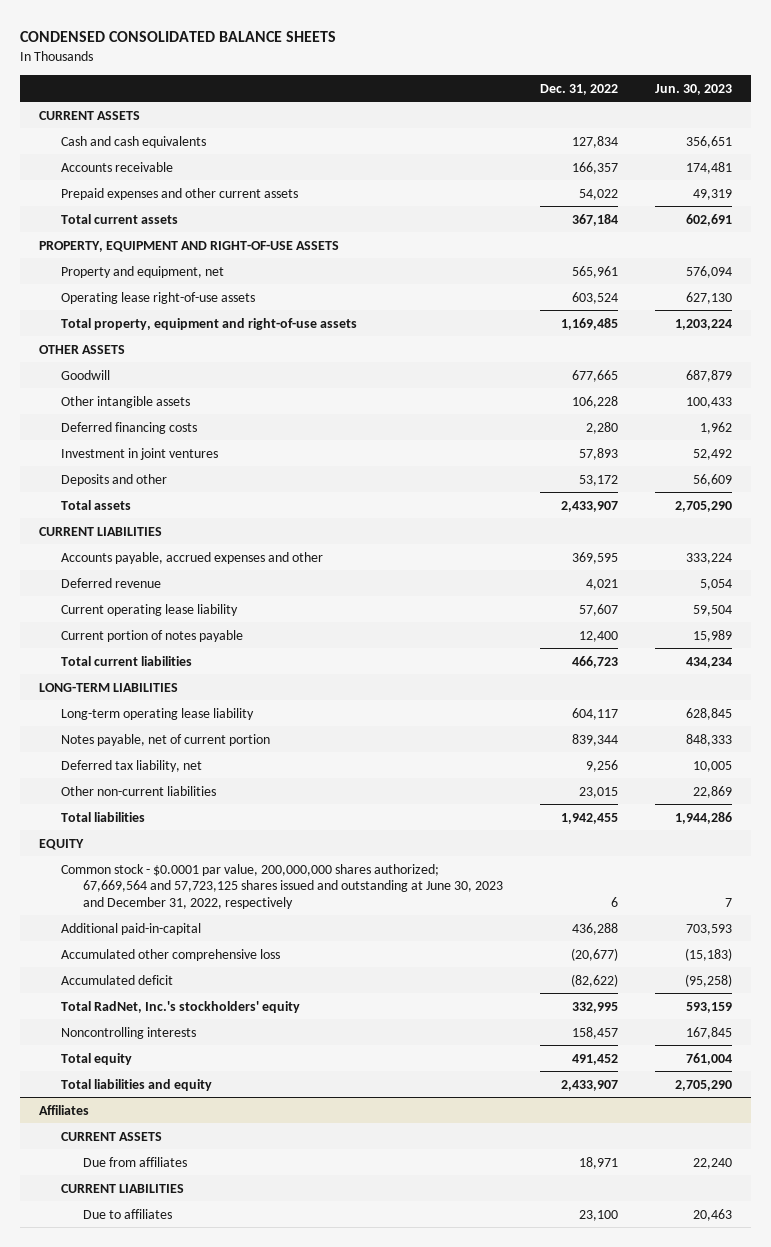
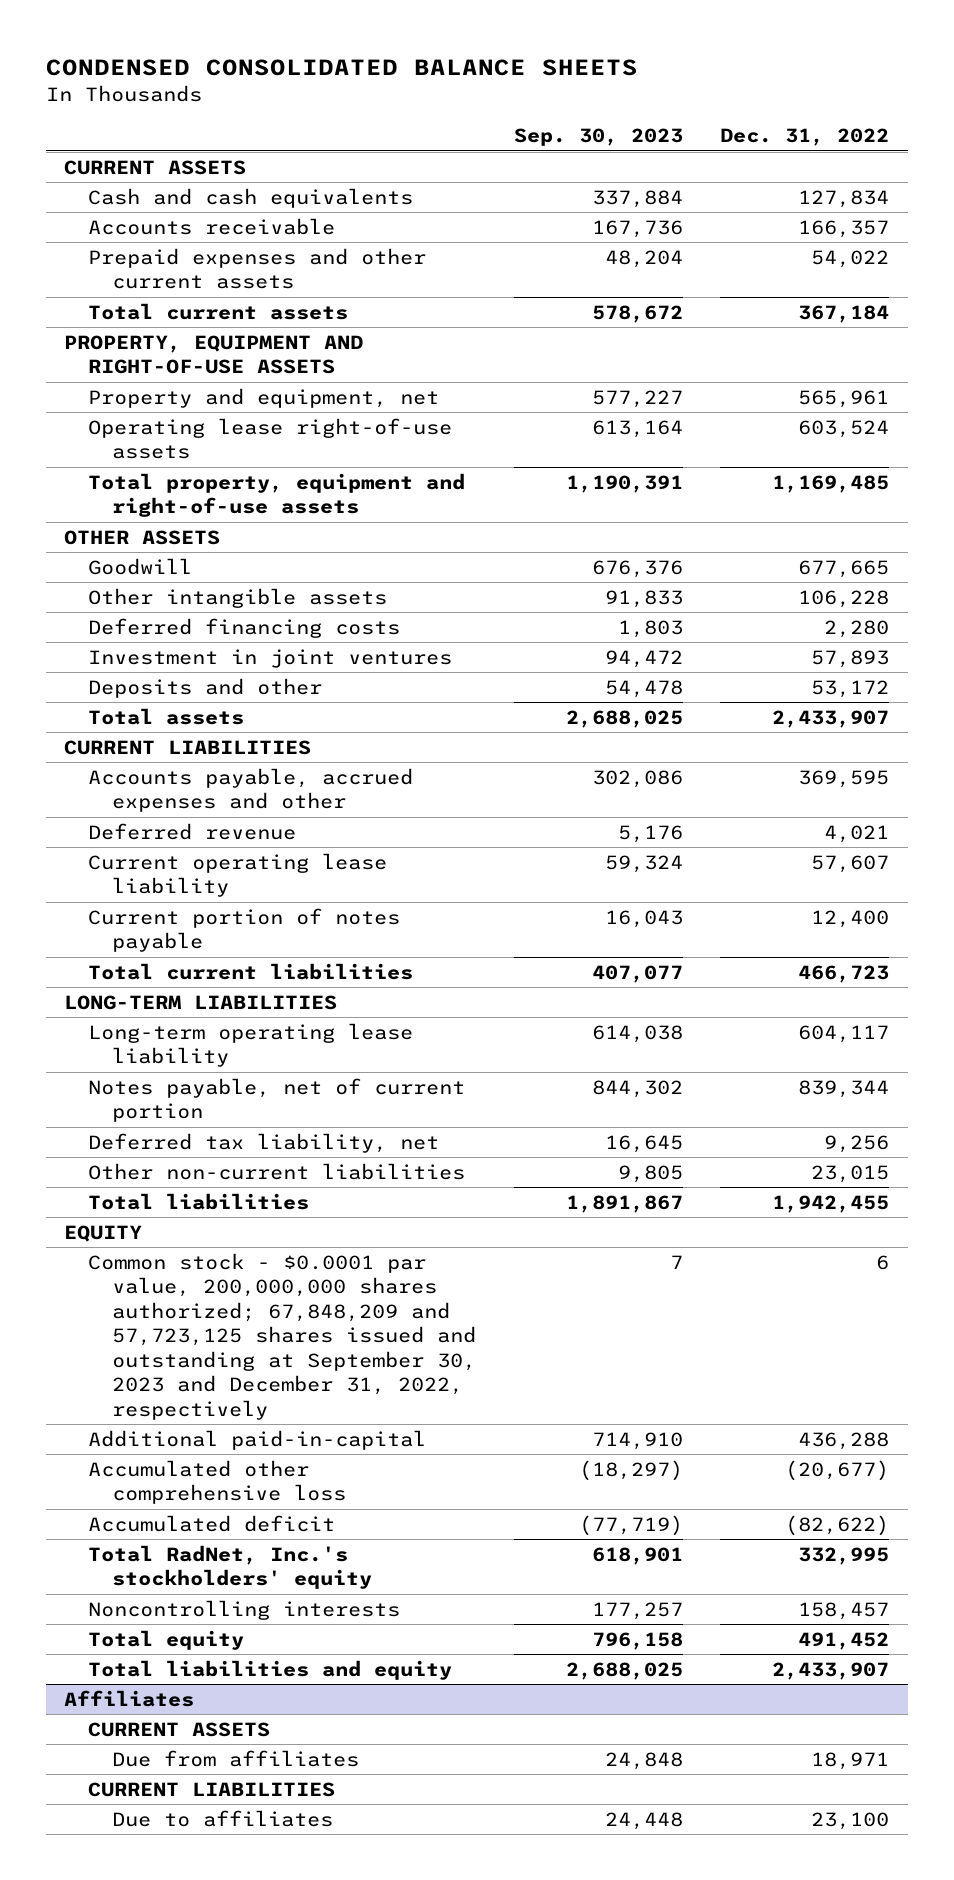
[655,83,733,95] Jun. 30, 2023 -> none
none -> [513,128,683,147] Sep. 30, 2023
[61,863,504,909] Common stock - $0.0001 par value, 200,000,000 shares authorized; 67,669,564 and 57,723,125 shares issued and outstanding at June 30, 2023 and December 31, 2022, respectively -> [88,1252,477,1420] Common stock - $0.0001 par value, 200,000,000 shares authorized; 67,848,209 and 57,723,125 shares issued and outstanding at September 30, 2023 and December 31, 2022, respectively

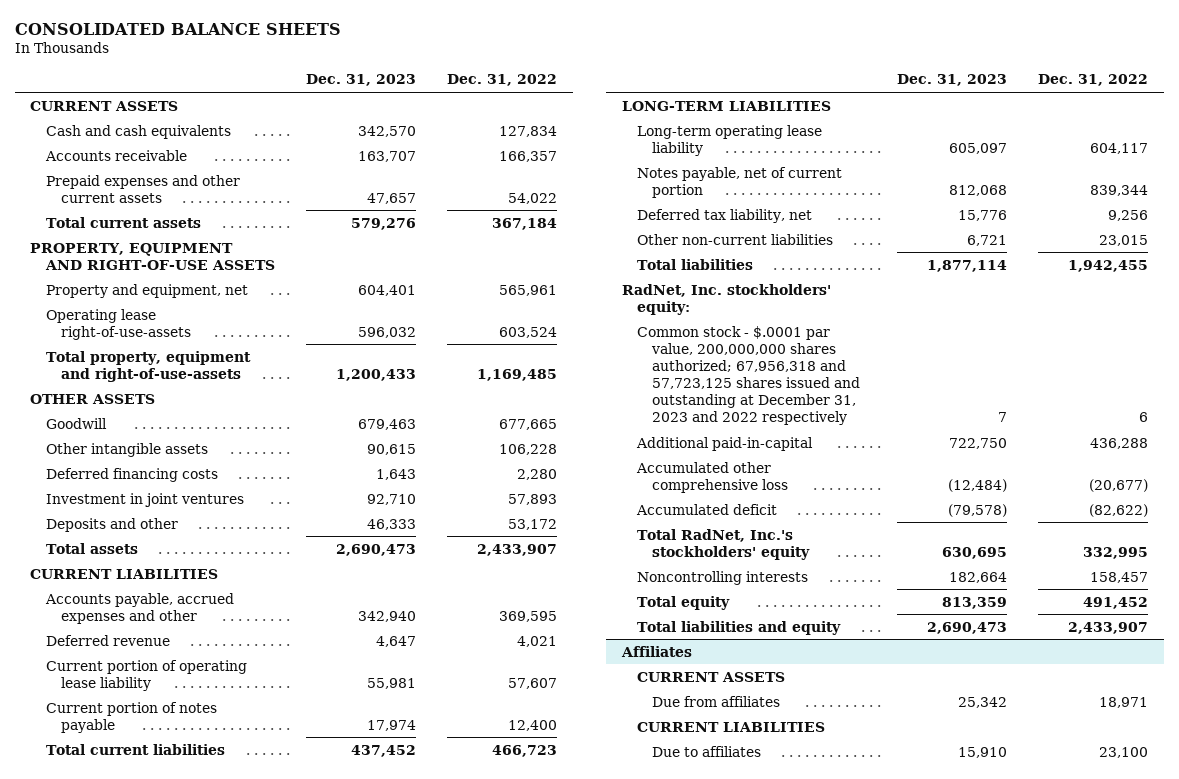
[45,59,638,77] CONDENSED CONSOLIDATED BALANCE SHEETS -> [14,23,341,36] CONSOLIDATED BALANCE SHEETS
[513,128,683,147] Sep. 30, 2023 -> none
none -> [305,74,416,87] Dec. 31, 2023
[88,417,453,460] Operating lease right-of-use assets -> [45,308,191,340] Operating lease right-of-use-assets
[88,472,466,518] Total property, equipment and right-of-use assets -> [45,350,251,382] Total property, equipment and right-of-use-assets
[88,852,388,898] Current operating lease liability -> [45,659,247,691] Current portion of operating lease liability
[64,1224,143,1242] EQUITY -> none
none -> [621,283,831,315] RadNet, Inc. stockholders' equity:
[88,1252,477,1420] Common stock - $0.0001 par value, 200,000,000 shares authorized; 67,848,209 and 57,723,125 shares issued and outstanding at September 30, 2023 and December 31, 2022, respectively -> [636,325,860,426] Common stock - $.0001 par value, 200,000,000 shares authorized; 67,956,318 and 57,723,125 shares issued and outstanding at December 31, 2023 and 2022 respectively

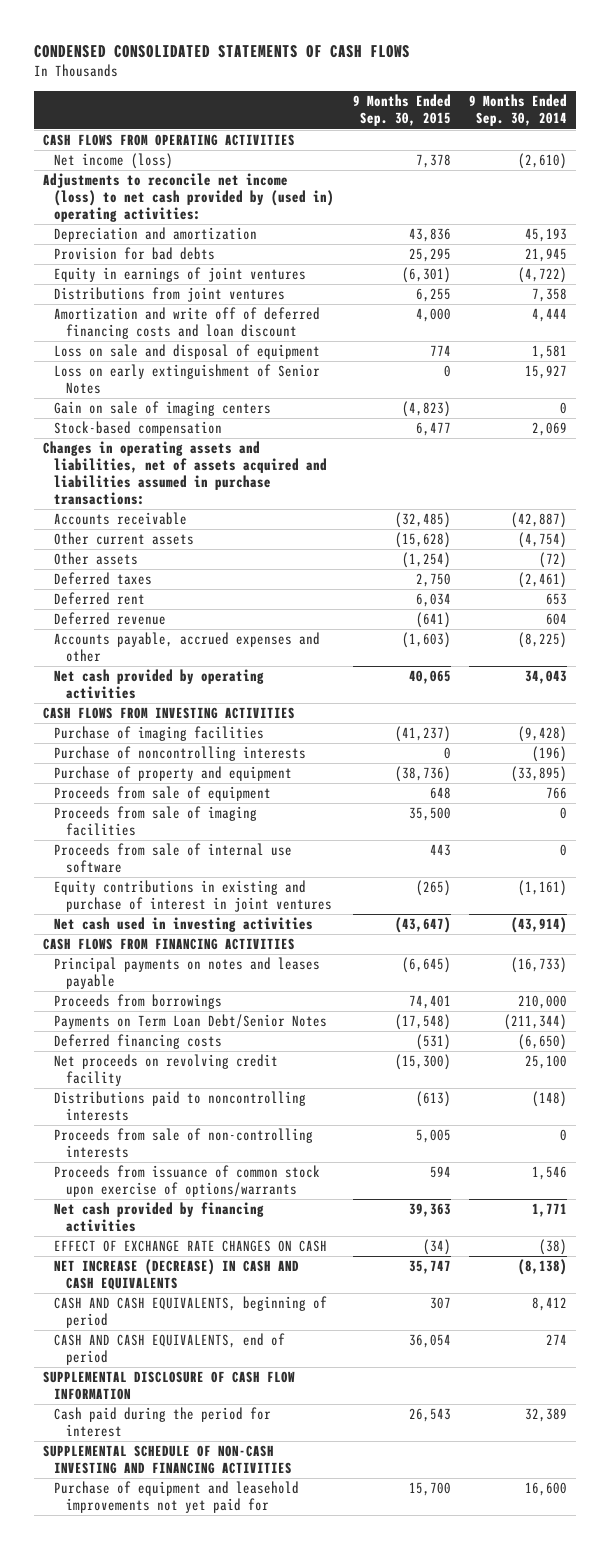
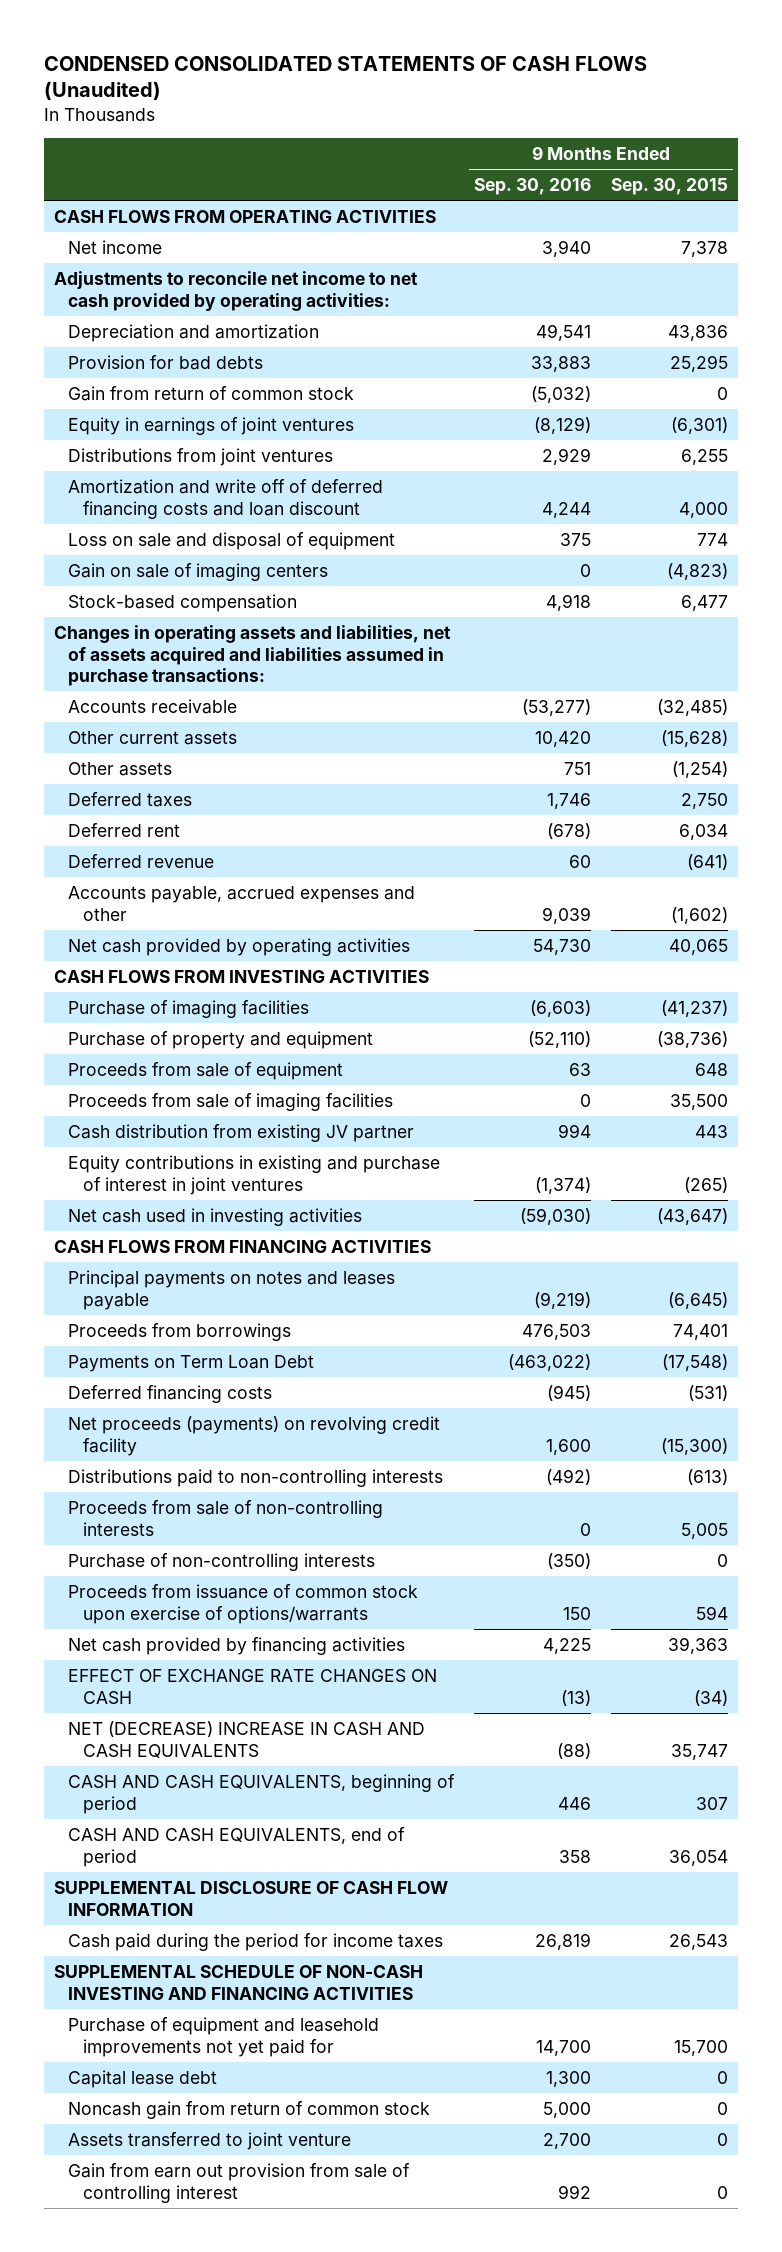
[33,44,410,58] CONDENSED CONSOLIDATED STATEMENTS OF CASH FLOWS -> [43,55,647,101] CONDENSED CONSOLIDATED STATEMENTS OF CASH FLOWS (Unaudited)
[469,94,568,127] 9 Months Ended Sep. 30, 2014 -> none
none -> [474,177,592,195] Sep. 30, 2016
[54,153,174,170] Net income (loss) -> [68,239,163,254] Net income
[43,173,335,223] Adjustments to reconcile net income (loss) to net cash provided by (used in) operating activities: -> [53,270,418,311] Adjustments to reconcile net income to net cash provided by operating activities:
none -> [68,385,355,401] Gain from return of common stock
[54,364,321,395] Loss on early extinguishment of Senior Notes -> none
[401,632,451,649] (1,603) -> [670,906,728,924] (1,602)
[54,746,307,762] Purchase of noncontrolling interests -> none
[54,843,293,874] Proceeds from sale of internal use software -> [68,1123,415,1142] Cash distribution from existing JV partner
[54,1014,328,1030] Payments on Term Loan Debt/Senior Notes -> [68,1354,315,1372] Payments on Term Loan Debt
[54,1054,279,1087] Net proceeds on revolving credit facility -> [68,1415,441,1456] Net proceeds (payments) on revolving credit facility
[54,1091,307,1122] Distributions paid to noncontrolling interests -> [68,1468,444,1487] Distributions paid to non-controlling interests
none -> [68,1552,376,1571] Purchase of non-controlling interests
[54,1259,300,1291] NET INCREASE (DECREASE) IN CASH AND CASH EQUIVALENTS -> [68,1720,426,1759] NET (DECREASE) INCREASE IN CASH AND CASH EQUIVALENTS
[54,1407,272,1438] Cash paid during the period for interest -> [68,1932,444,1951] Cash paid during the period for income taxes
none -> [68,2069,218,2088] Capital lease debt
none -> [68,2100,431,2119] Noncash gain from return of common stock
none -> [68,2131,352,2150] Assets transferred to joint venture
none -> [68,2162,411,2203] Gain from earn out provision from sale of controlling interest

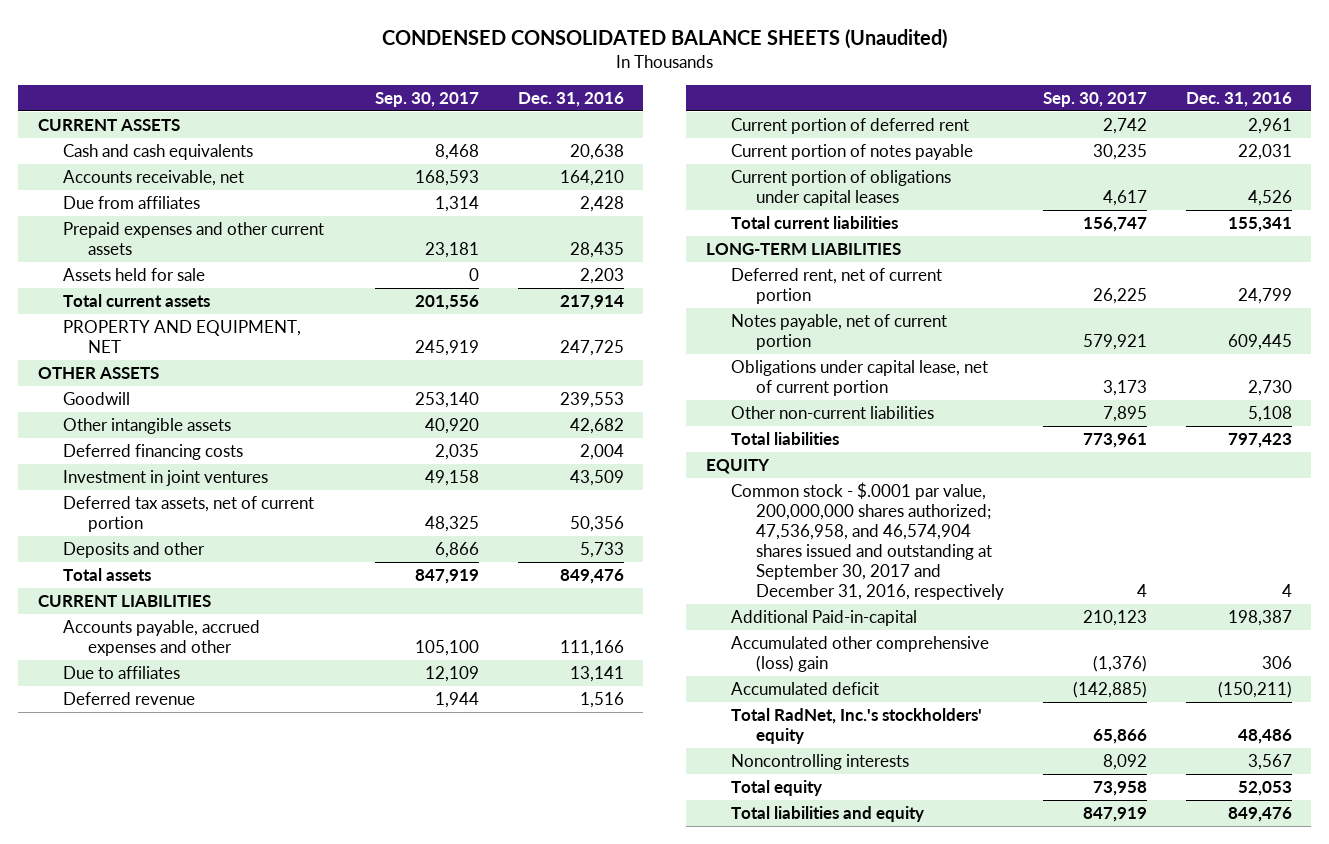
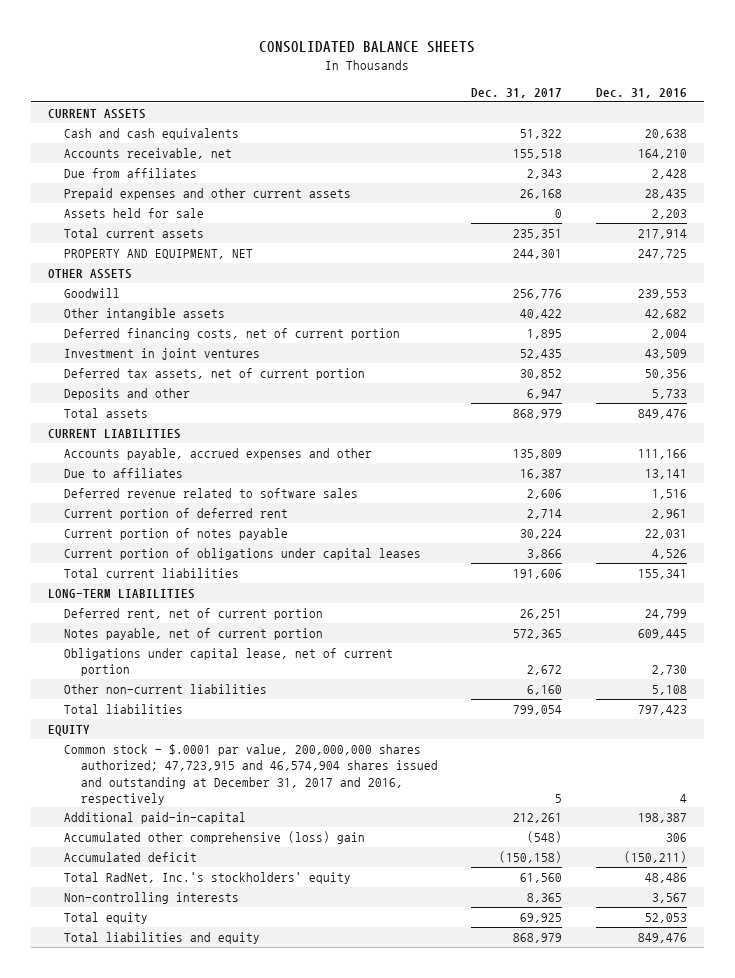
[381,28,947,49] CONDENSED CONSOLIDATED BALANCE SHEETS (Unaudited) -> [259,41,476,54] CONSOLIDATED BALANCE SHEETS
[374,92,479,108] Sep. 30, 2017 -> none
none -> [471,87,563,98] Dec. 31, 2017
[62,444,243,461] Deferred financing costs -> [64,328,401,341] Deferred financing costs, net of current portion
[62,692,195,706] Deferred revenue -> [64,488,359,499] Deferred revenue related to software sales
[730,482,1004,600] Common stock - $.0001 par value, 200,000,000 shares authorized; 47,536,958, and 46,574,904 shares issued and outstanding at September 30, 2017 and December 31, 2016, respectively -> [64,744,438,805] Common stock - $.0001 par value, 200,000,000 shares authorized; 47,723,915 and 46,574,904 shares issued and outstanding at December 31, 2017 and 2016, respectively
[730,610,917,627] Additional Paid-in-capital -> [64,812,247,825] Additional paid-in-capital
[730,754,909,771] Noncontrolling interests -> [64,892,240,905] Non-controlling interests

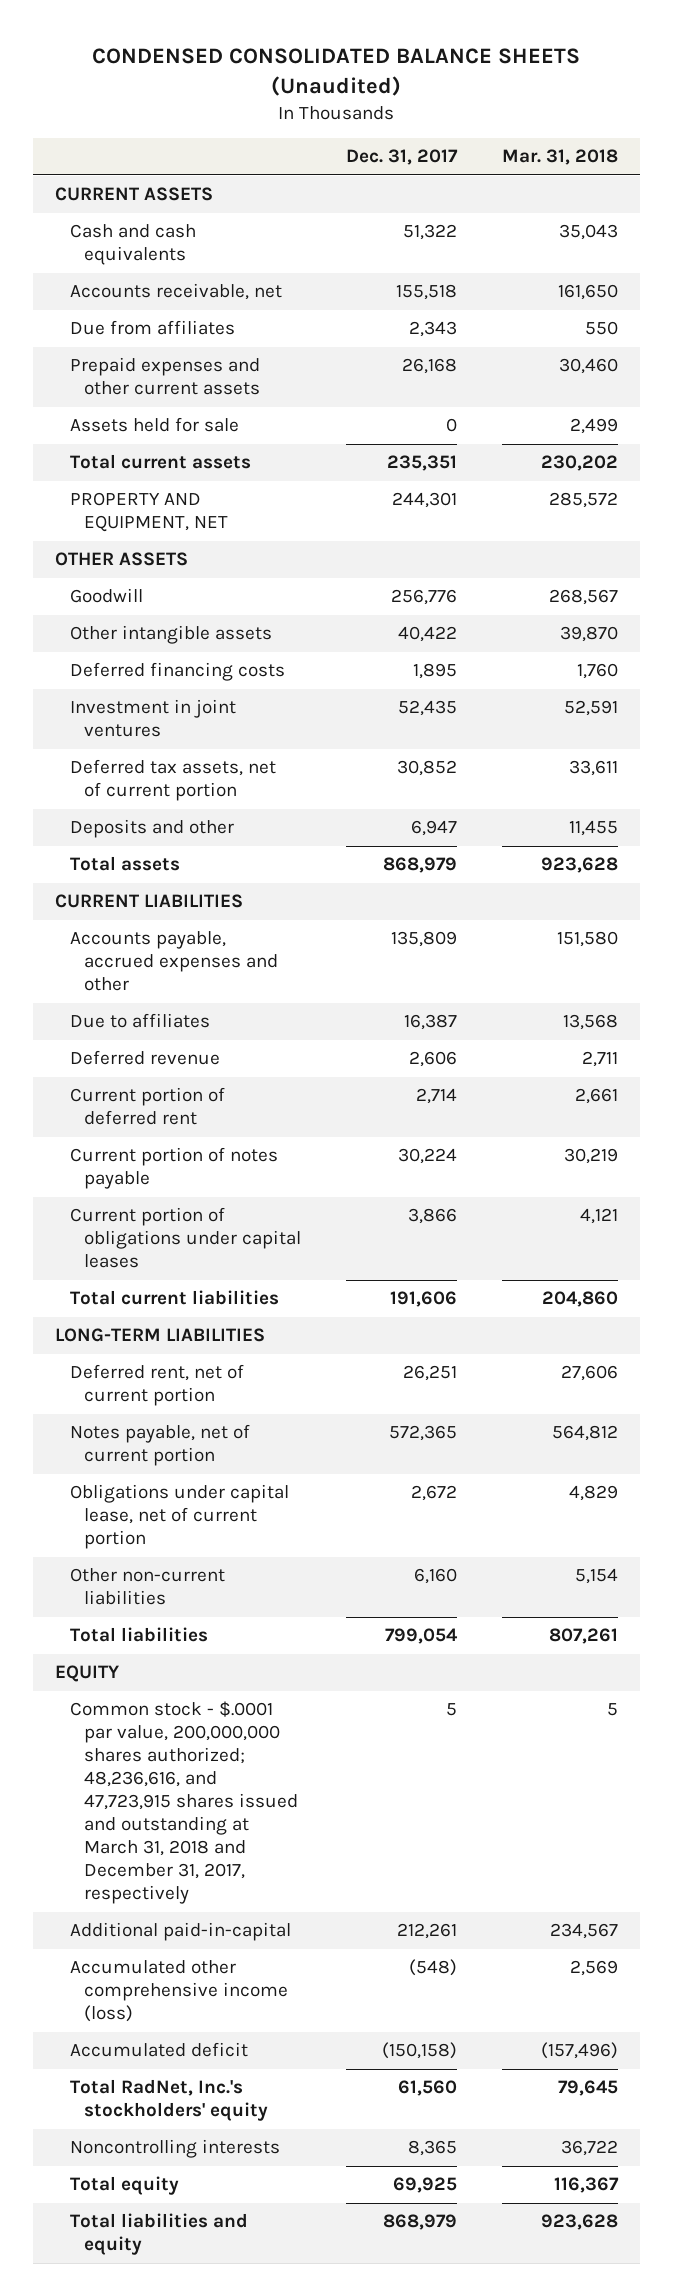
[259,41,476,54] CONSOLIDATED BALANCE SHEETS -> [92,47,581,96] CONDENSED CONSOLIDATED BALANCE SHEETS (Unaudited)
[595,87,687,98] Dec. 31, 2016 -> none
none -> [501,149,618,166] Mar. 31, 2018
[64,328,401,341] Deferred financing costs, net of current portion -> [69,662,285,682] Deferred financing costs
[64,488,359,499] Deferred revenue related to software sales -> [69,1050,220,1066] Deferred revenue
[64,744,438,805] Common stock - $.0001 par value, 200,000,000 shares authorized; 47,723,915 and 46,574,904 shares issued and outstanding at December 31, 2017 and 2016, respectively -> [69,1701,299,1905] Common stock - $.0001 par value, 200,000,000 shares authorized; 48,236,616, and 47,723,915 shares issued and outstanding at March 31, 2018 and December 31, 2017, respectively
[64,831,366,845] Accumulated other comprehensive (loss) gain -> [69,1960,289,2023] Accumulated other comprehensive income (loss)
[64,892,240,905] Non-controlling interests -> [69,2139,280,2159] Noncontrolling interests

